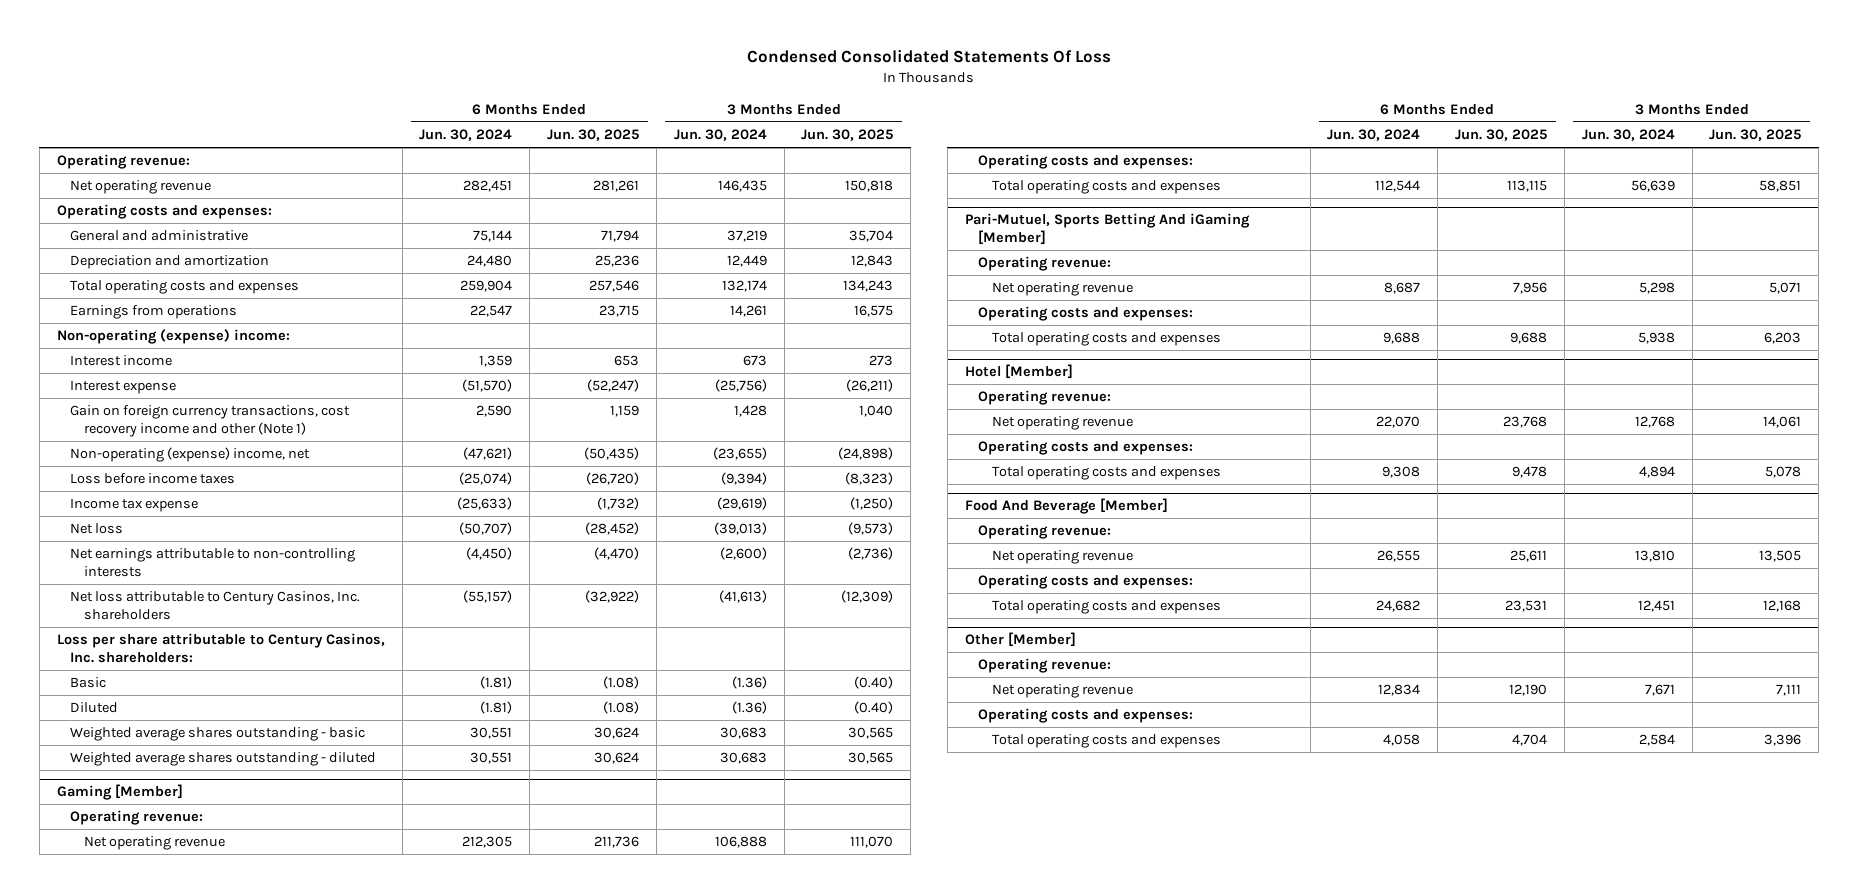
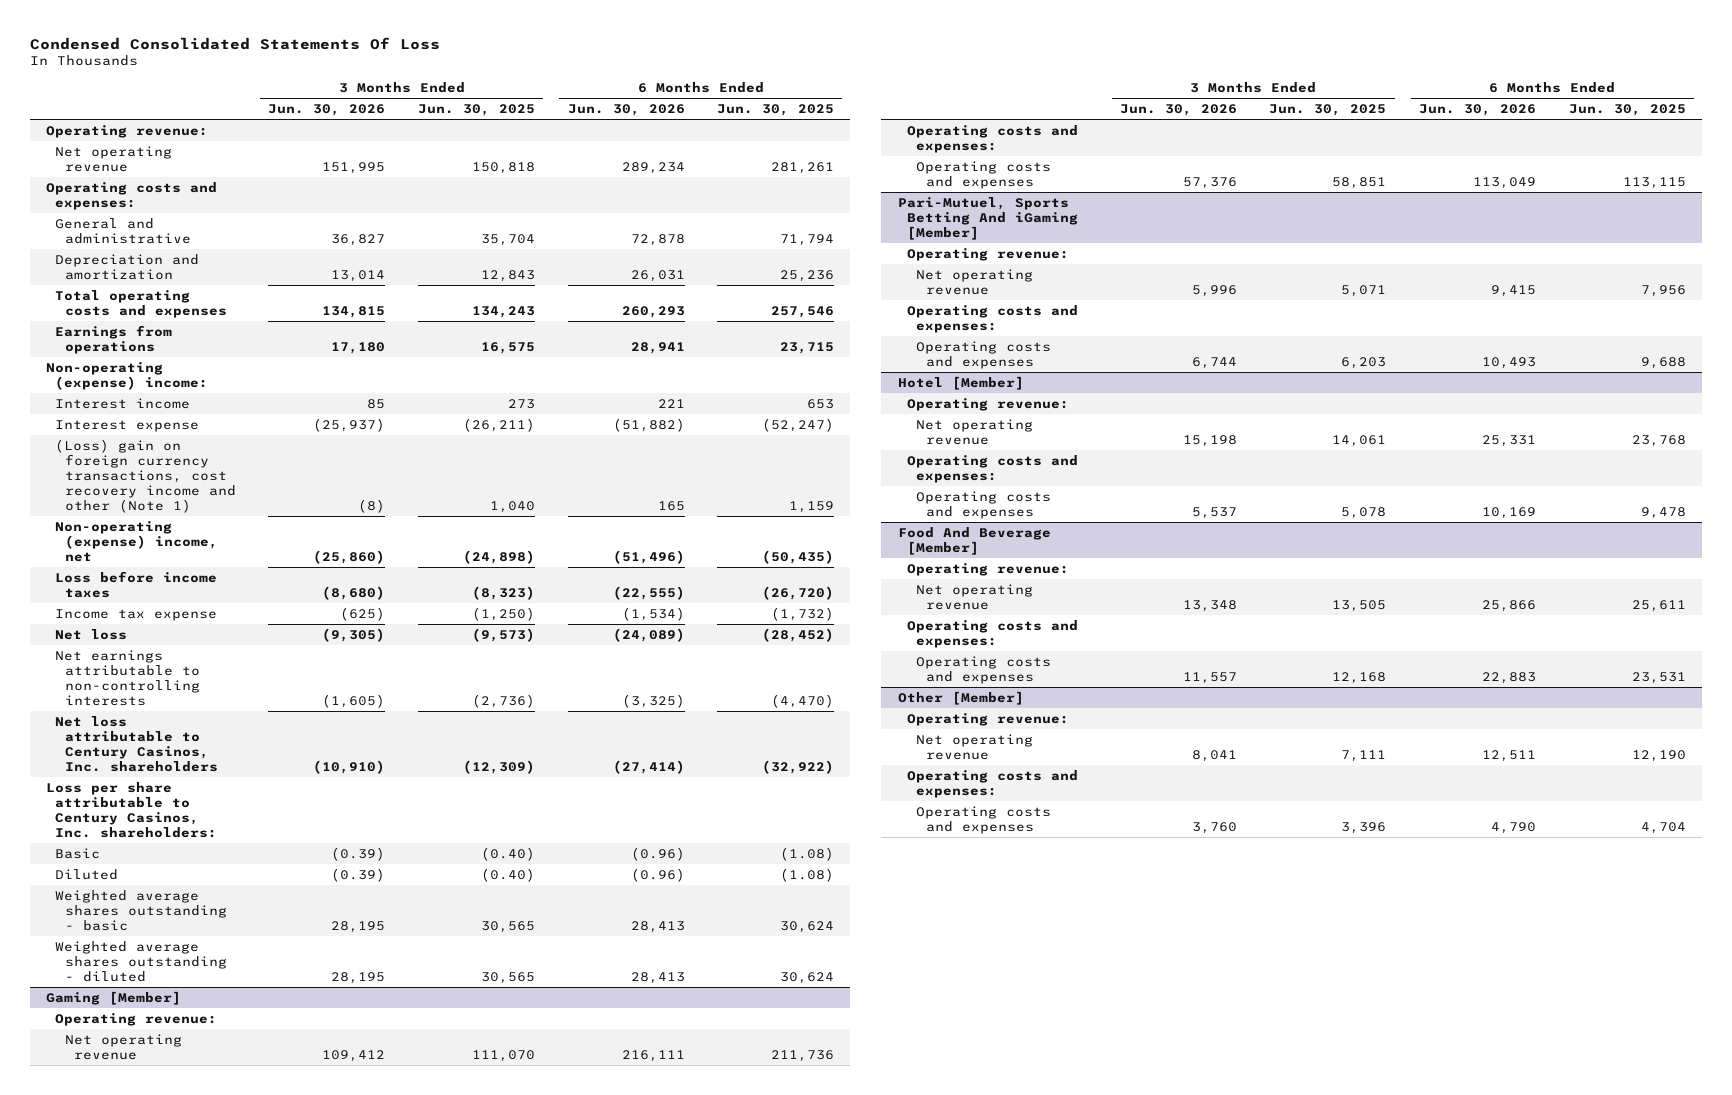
[419,129,513,142] Jun. 30, 2024 -> none
[673,129,767,142] Jun. 30, 2024 -> none
none -> [268,104,386,117] Jun. 30, 2026
none -> [567,104,685,117] Jun. 30, 2026
[70,405,351,438] Gain on foreign currency transactions, cost recovery income and other (Note 1) -> [55,438,236,513] (Loss) gain on foreign currency transactions, cost recovery income and other (Note 1)
[991,180,1221,195] Total operating costs and expenses -> [916,160,1052,189] Operating costs and expenses
[991,332,1221,347] Total operating costs and expenses -> [916,340,1052,369] Operating costs and expenses
[991,466,1221,481] Total operating costs and expenses -> [916,490,1052,519] Operating costs and expenses
[991,600,1221,615] Total operating costs and expenses -> [916,655,1052,684] Operating costs and expenses
[991,734,1221,749] Total operating costs and expenses -> [916,805,1052,834] Operating costs and expenses

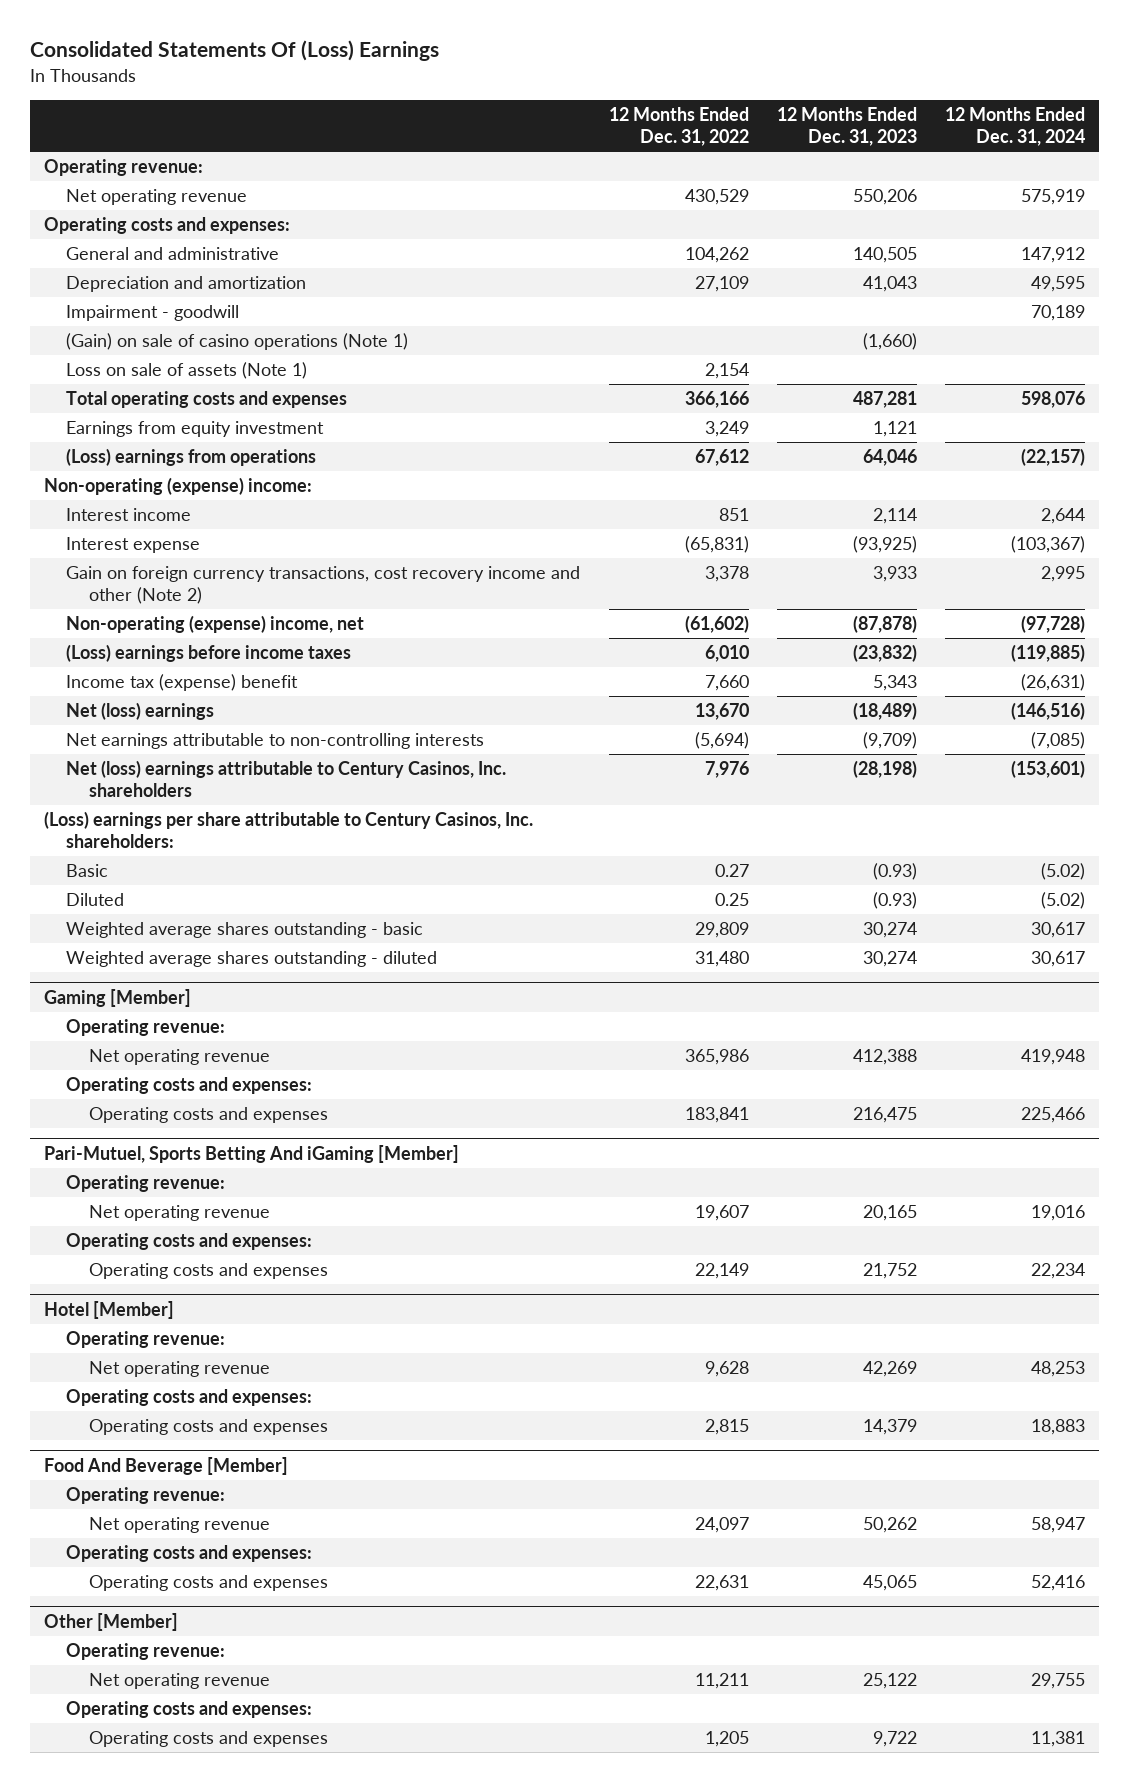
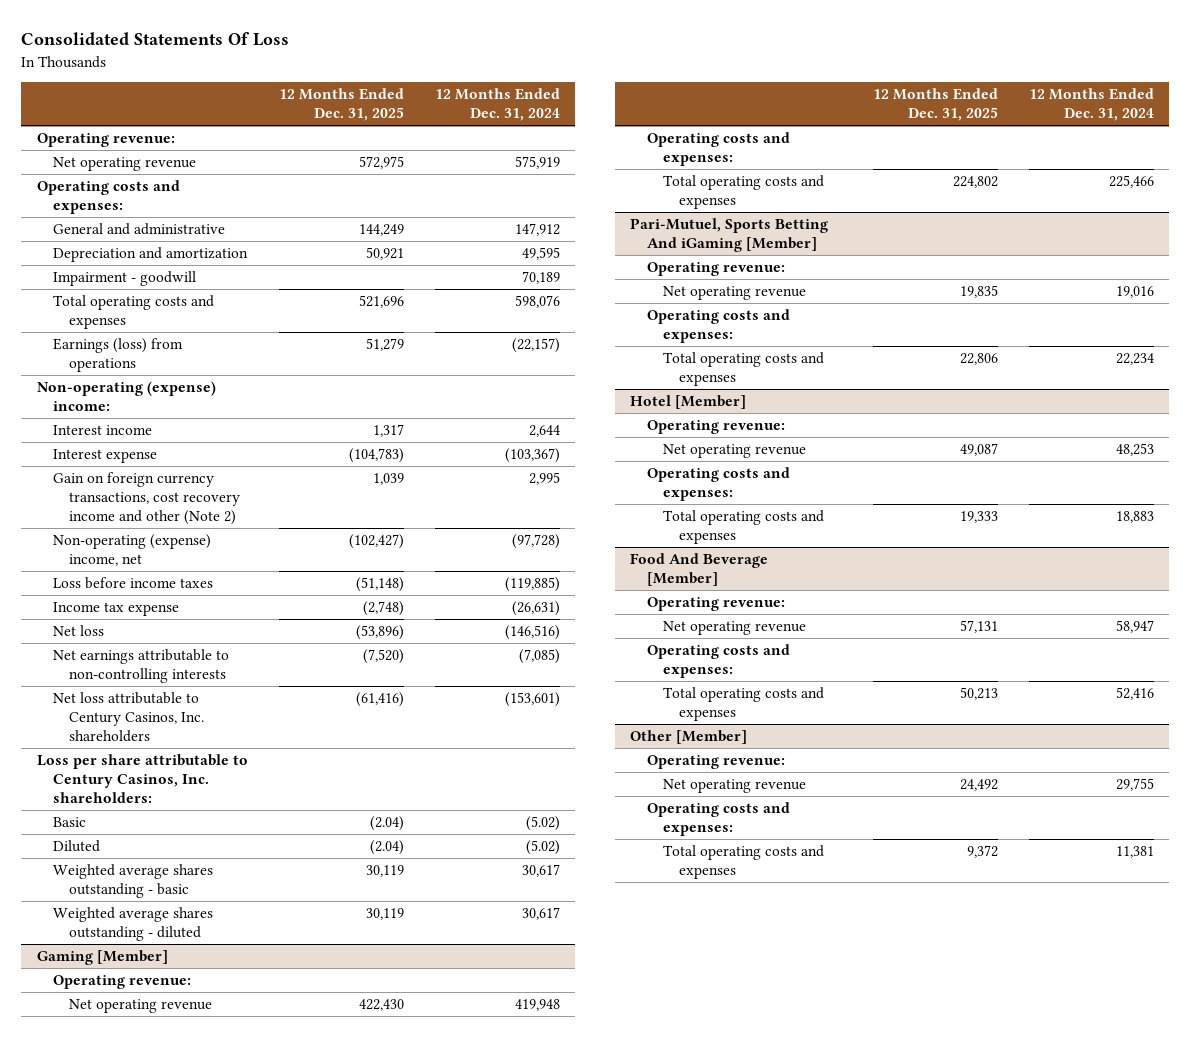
[29,40,439,62] Consolidated Statements Of (Loss) Earnings -> [20,32,289,47] Consolidated Statements Of Loss
[608,106,749,146] 12 Months Ended Dec. 31, 2022 -> none
[776,106,917,146] 12 Months Ended Dec. 31, 2023 -> none
none -> [278,88,404,122] 12 Months Ended Dec. 31, 2025
[66,333,409,351] (Gain) on sale of casino operations (Note 1) -> none
[66,362,308,380] Loss on sale of assets (Note 1) -> none
[66,421,325,438] Earnings from equity investment -> none
[66,448,317,467] (Loss) earnings from operations -> [52,338,183,372] Earnings (loss) from operations
[66,644,352,663] (Loss) earnings before income taxes -> [52,577,213,590] Loss before income taxes
[66,674,299,692] Income tax (expense) benefit -> [52,602,179,617] Income tax expense
[66,702,215,721] Net (loss) earnings -> [52,625,104,637] Net loss
[66,760,507,798] Net (loss) earnings attributable to Century Casinos, Inc. shareholders -> [52,692,205,742] Net loss attributable to Century Casinos, Inc. shareholders
[43,811,533,849] (Loss) earnings per share attributable to Century Casinos, Inc. shareholders: -> [36,754,248,803] Loss per share attributable to Century Casinos, Inc. shareholders:
[89,1107,329,1124] Operating costs and expenses -> [663,175,825,209] Total operating costs and expenses
[89,1263,329,1280] Operating costs and expenses -> [663,352,825,386] Total operating costs and expenses
[89,1419,329,1436] Operating costs and expenses -> [663,510,825,544] Total operating costs and expenses
[89,1575,329,1592] Operating costs and expenses -> [663,687,825,721] Total operating costs and expenses
[89,1731,329,1748] Operating costs and expenses -> [663,845,825,879] Total operating costs and expenses

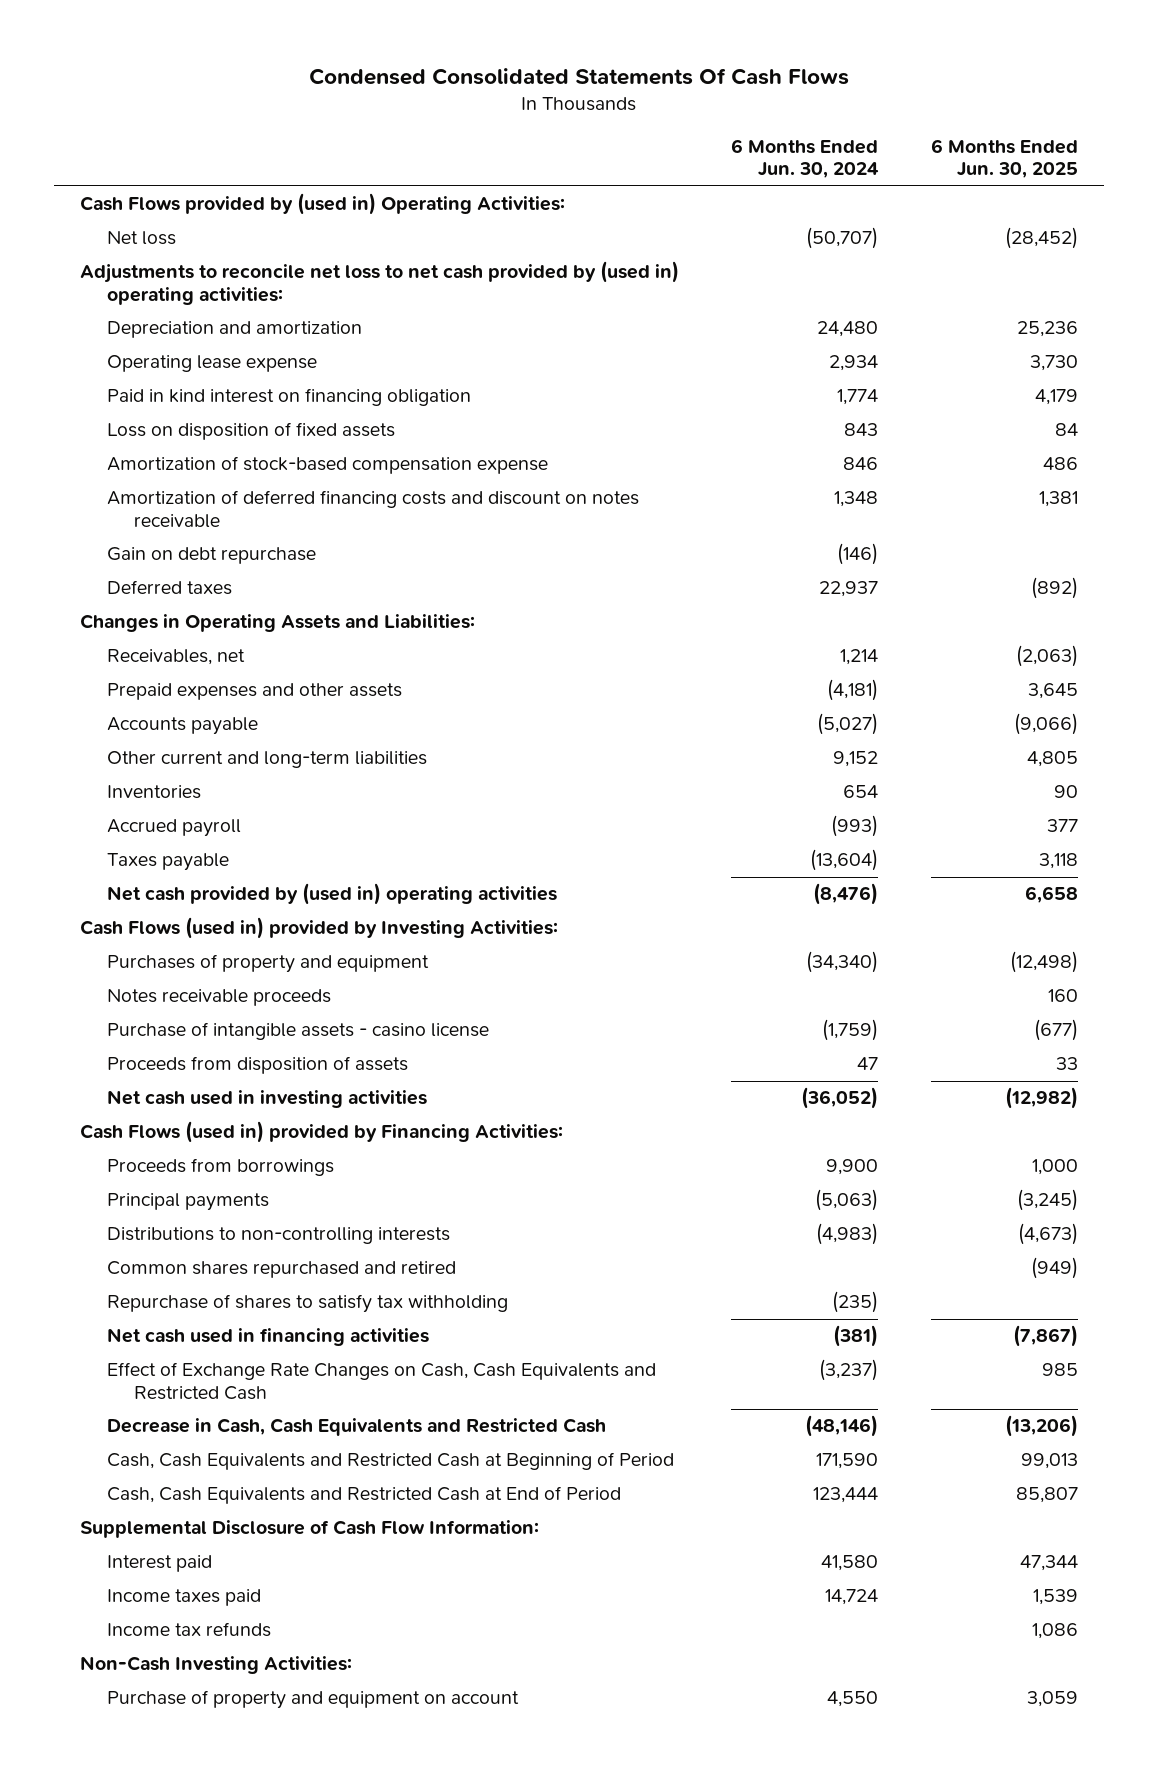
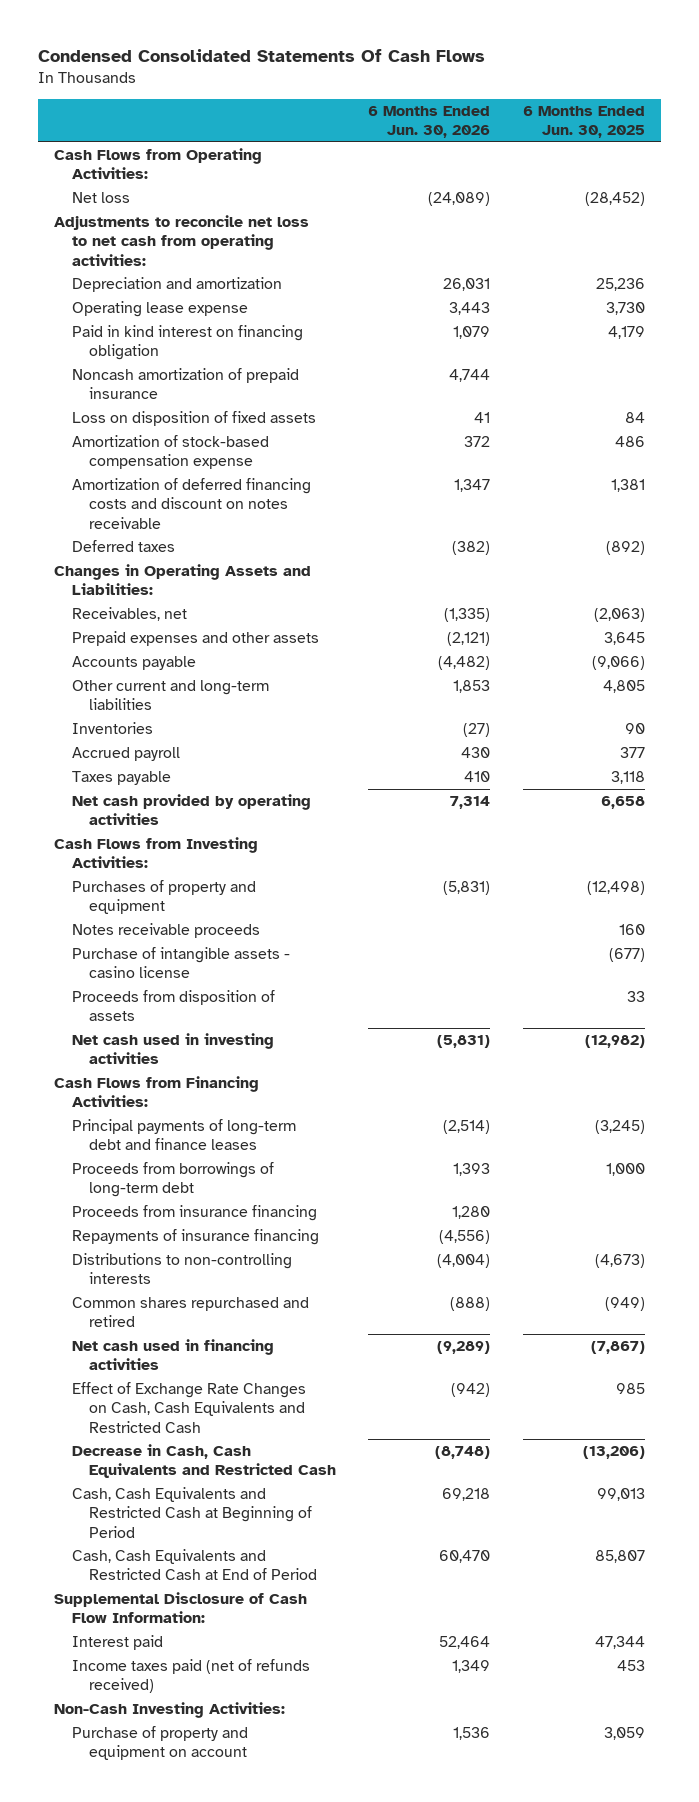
[731,138,880,179] 6 Months Ended Jun. 30, 2024 -> none
none -> [368,105,491,139] 6 Months Ended Jun. 30, 2026
[79,193,565,216] Cash Flows provided by (used in) Operating Activities: -> [54,148,263,180] Cash Flows from Operating Activities:
[79,261,679,306] Adjustments to reconcile net loss to net cash provided by (used in) operating activities: -> [54,215,310,266] Adjustments to reconcile net loss to net cash from operating activities:
none -> [71,368,299,400] Noncash amortization of prepaid insurance
[106,547,316,565] Gain on debt repurchase -> none
[106,883,557,906] Net cash provided by (used in) operating activities -> [71,794,311,826] Net cash provided by operating activities
[79,917,558,940] Cash Flows (used in) provided by Investing Activities: -> [54,837,259,869] Cash Flows from Investing Activities:
[106,1158,334,1177] Proceeds from borrowings -> none
[79,1121,563,1144] Cash Flows (used in) provided by Financing Activities: -> [54,1076,260,1108] Cash Flows from Financing Activities:
[106,1193,269,1212] Principal payments -> [71,1119,296,1151] Principal payments of long-term debt and finance leases
none -> [71,1162,274,1198] Proceeds from borrowings of long-term debt
none -> [71,1205,317,1222] Proceeds from insurance financing
none -> [71,1229,319,1246] Repayments of insurance financing
[106,1294,508,1314] Repurchase of shares to satisfy tax withholding -> none
[106,1589,261,1607] Income taxes paid -> none
[106,1622,271,1638] Income tax refunds -> none
none -> [71,1659,310,1694] Income taxes paid (net of refunds received)

